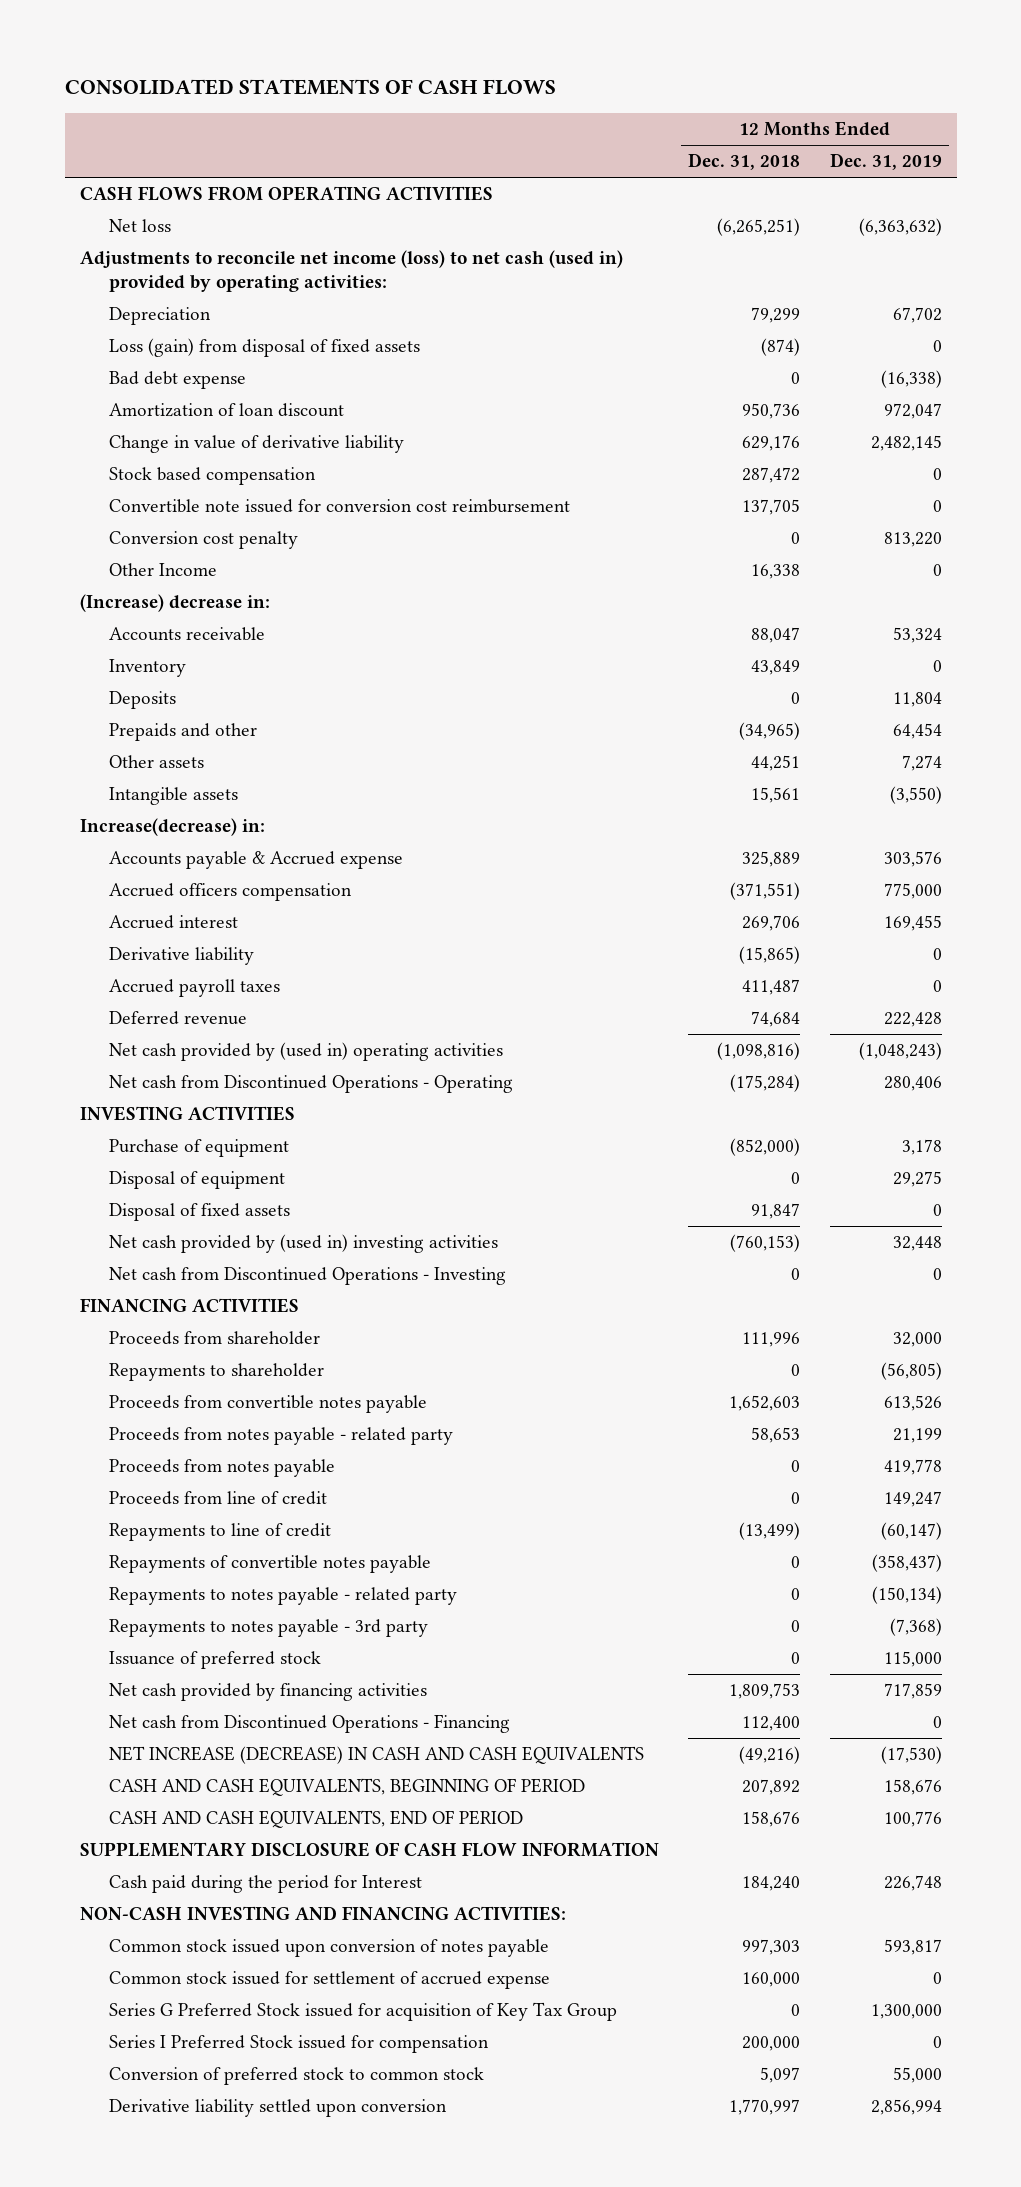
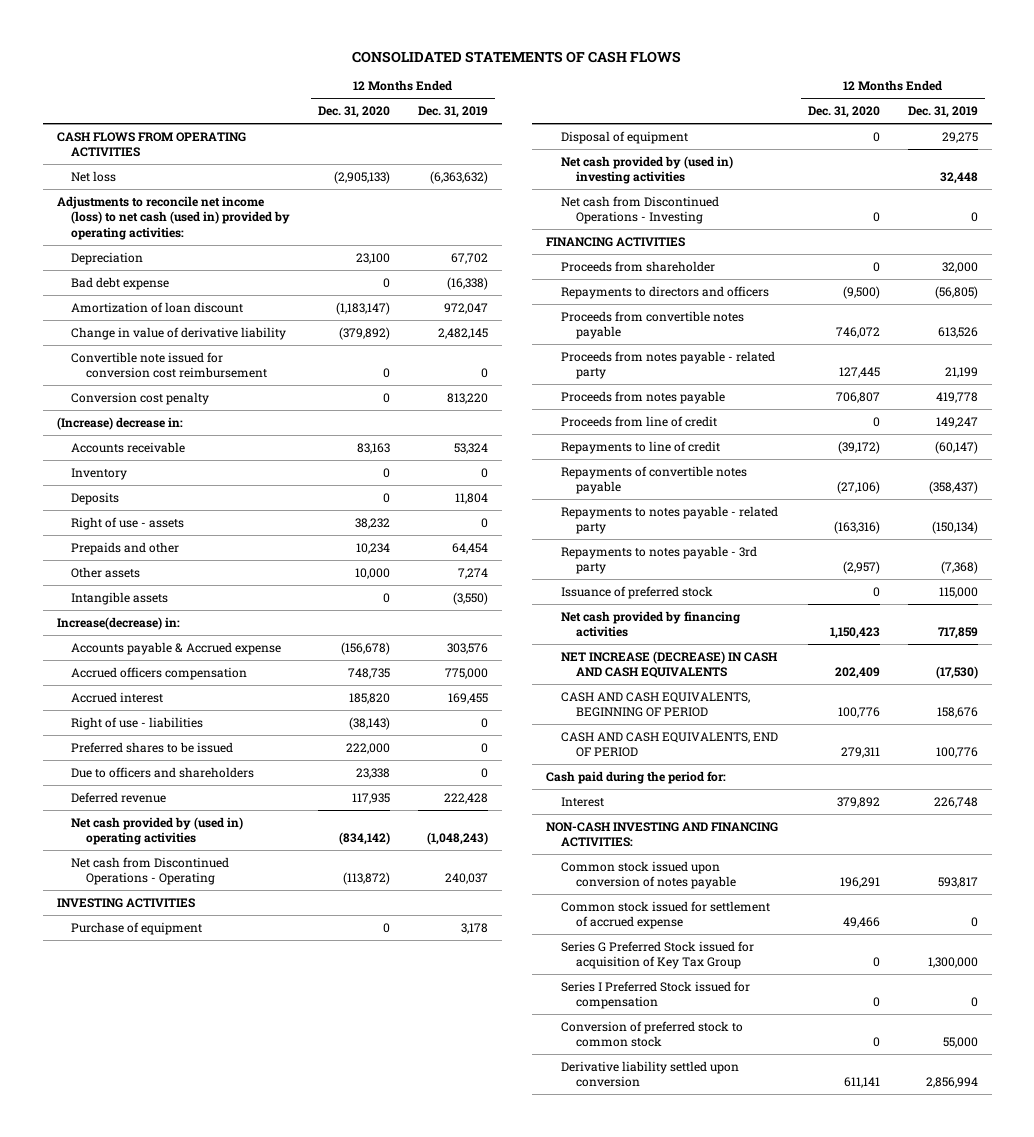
[688,153,801,171] Dec. 31, 2018 -> none
none -> [318,106,391,119] Dec. 31, 2020
[108,338,420,358] Loss (gain) from disposal of fixed assets -> none
[108,467,316,486] Stock based compensation -> none
[108,563,217,577] Other Income -> none
none -> [71,516,185,530] Right of use - assets
[108,947,254,966] Derivative liability -> none
[108,979,280,998] Accrued payroll taxes -> none
none -> [71,716,204,730] Right of use - liabilities
none -> [71,741,234,753] Preferred shares to be issued
none -> [71,766,255,778] Due to officers and shareholders
[883,1076,942,1092] 280,406 -> [444,873,488,885] 240,037
[108,1203,290,1222] Disposal of fixed assets -> none
[108,1363,324,1382] Repayments to shareholder -> [561,285,770,299] Repayments to directors and officers
[108,1714,510,1734] Net cash from Discontinued Operations - Financing -> none
[79,1842,659,1858] SUPPLEMENTARY DISCLOSURE OF CASH FLOW INFORMATION -> none
none -> [546,770,727,784] Cash paid during the period for:
[108,1875,422,1894] Cash paid during the period for Interest -> [561,796,605,807] Interest

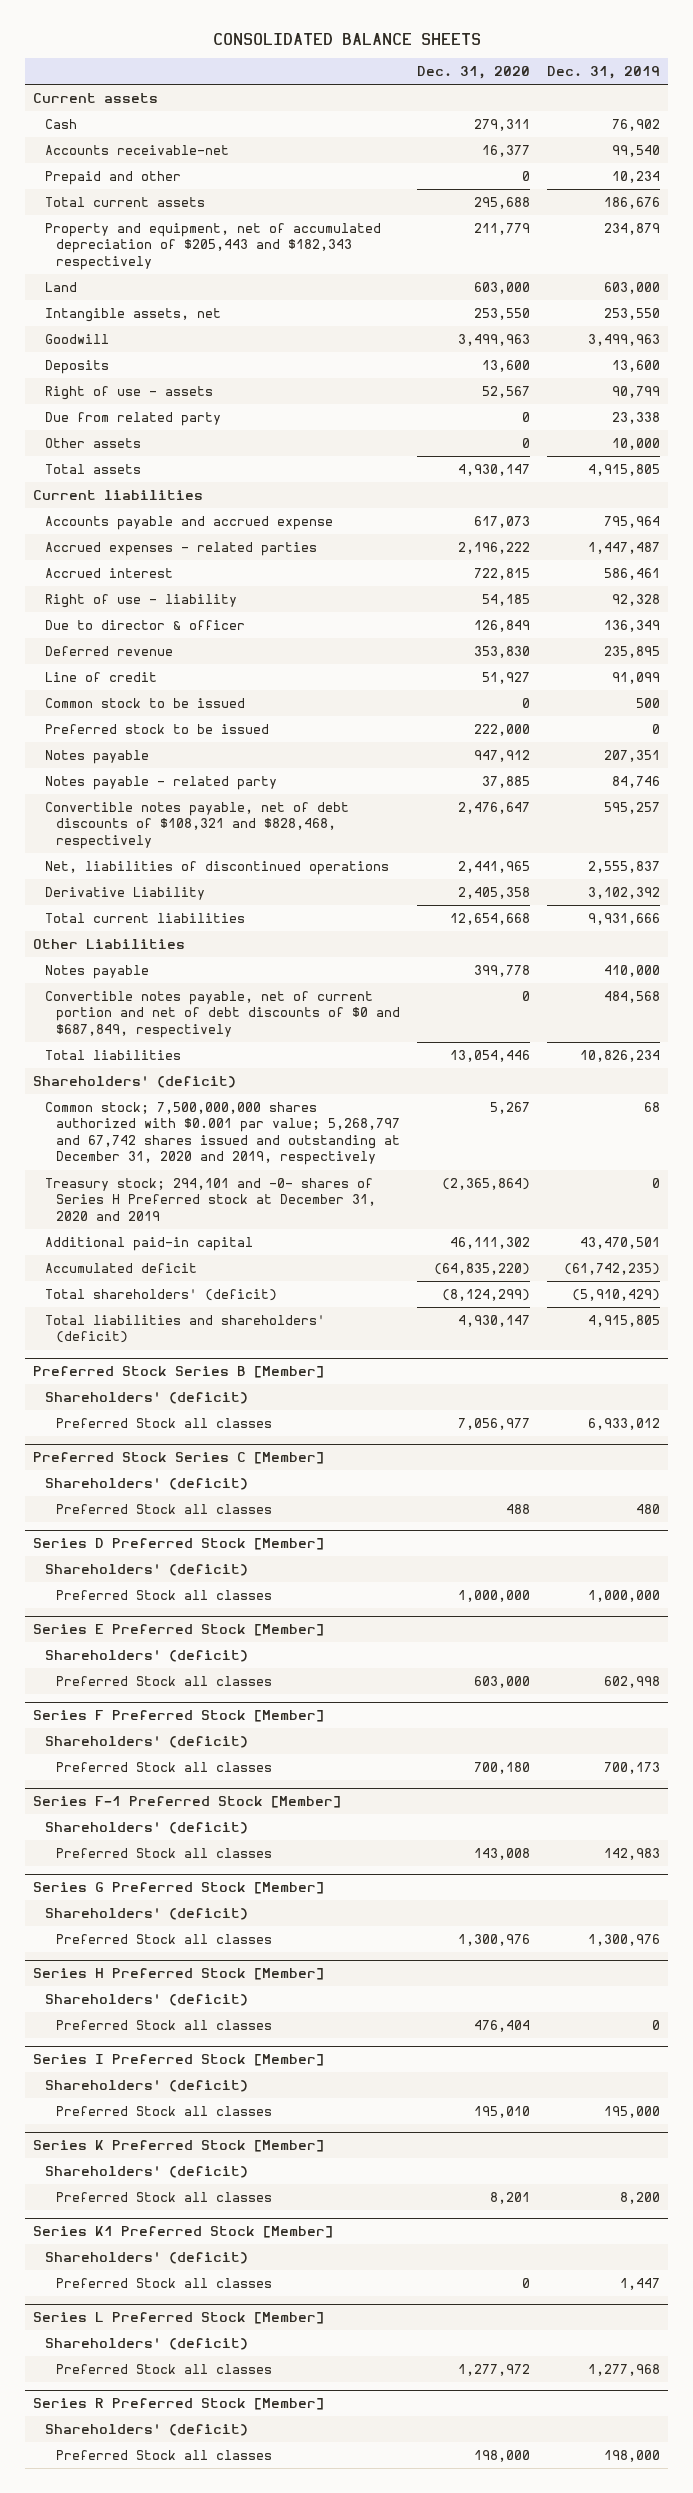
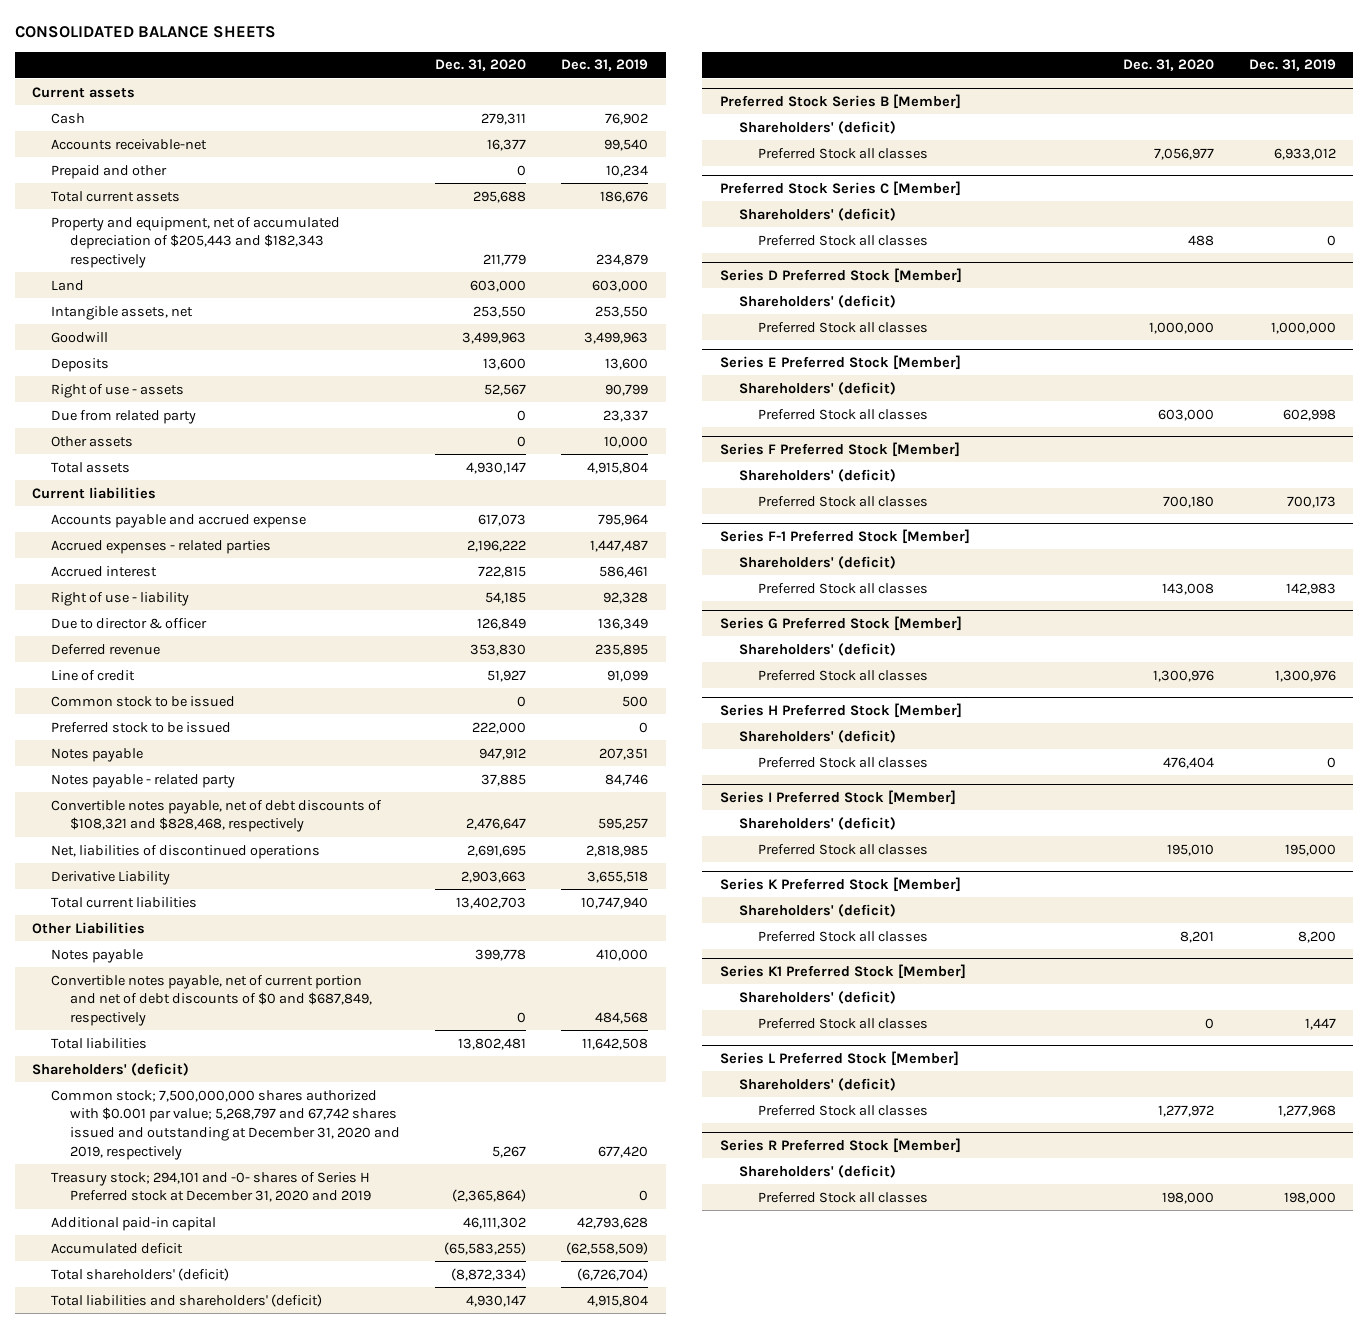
[612,412,661,425] 23,338 -> [603,409,649,422] 23,337
[588,464,661,477] 4,915,805 -> [587,461,649,474] 4,915,804
[458,861,531,874] 2,441,965 -> [467,844,527,857] 2,691,695
[588,861,661,874] 2,555,837 -> [586,844,649,857] 2,818,985
[458,887,531,900] 2,405,358 -> [461,870,527,883] 2,903,663
[588,887,661,900] 3,102,392 -> [587,870,649,883] 3,655,518
[450,913,531,926] 12,654,668 -> [456,896,527,909] 13,402,703
[588,913,661,926] 9,931,666 -> [581,896,649,909] 10,747,940
[450,1050,531,1063] 13,054,446 -> [458,1037,527,1050] 13,802,481
[580,1050,661,1063] 10,826,234 -> [582,1037,649,1050] 11,642,508
[644,1102,661,1113] 68 -> [598,1145,649,1158] 677,420
[580,1237,661,1250] 43,470,501 -> [577,1216,649,1229] 42,793,628
[434,1263,531,1276] (64,835,220) -> [444,1241,527,1255] (65,583,255)
[564,1263,661,1276] (61,742,235) -> [566,1241,649,1255] (62,558,509)
[442,1289,531,1302] (8,124,299) -> [451,1267,527,1281] (8,872,334)
[572,1289,661,1302] (5,910,429) -> [577,1267,649,1281] (6,726,704)
[588,1315,661,1328] 4,915,805 -> [587,1294,649,1307] 4,915,804
[636,1504,661,1515] 480 -> [1326,234,1336,246] 0

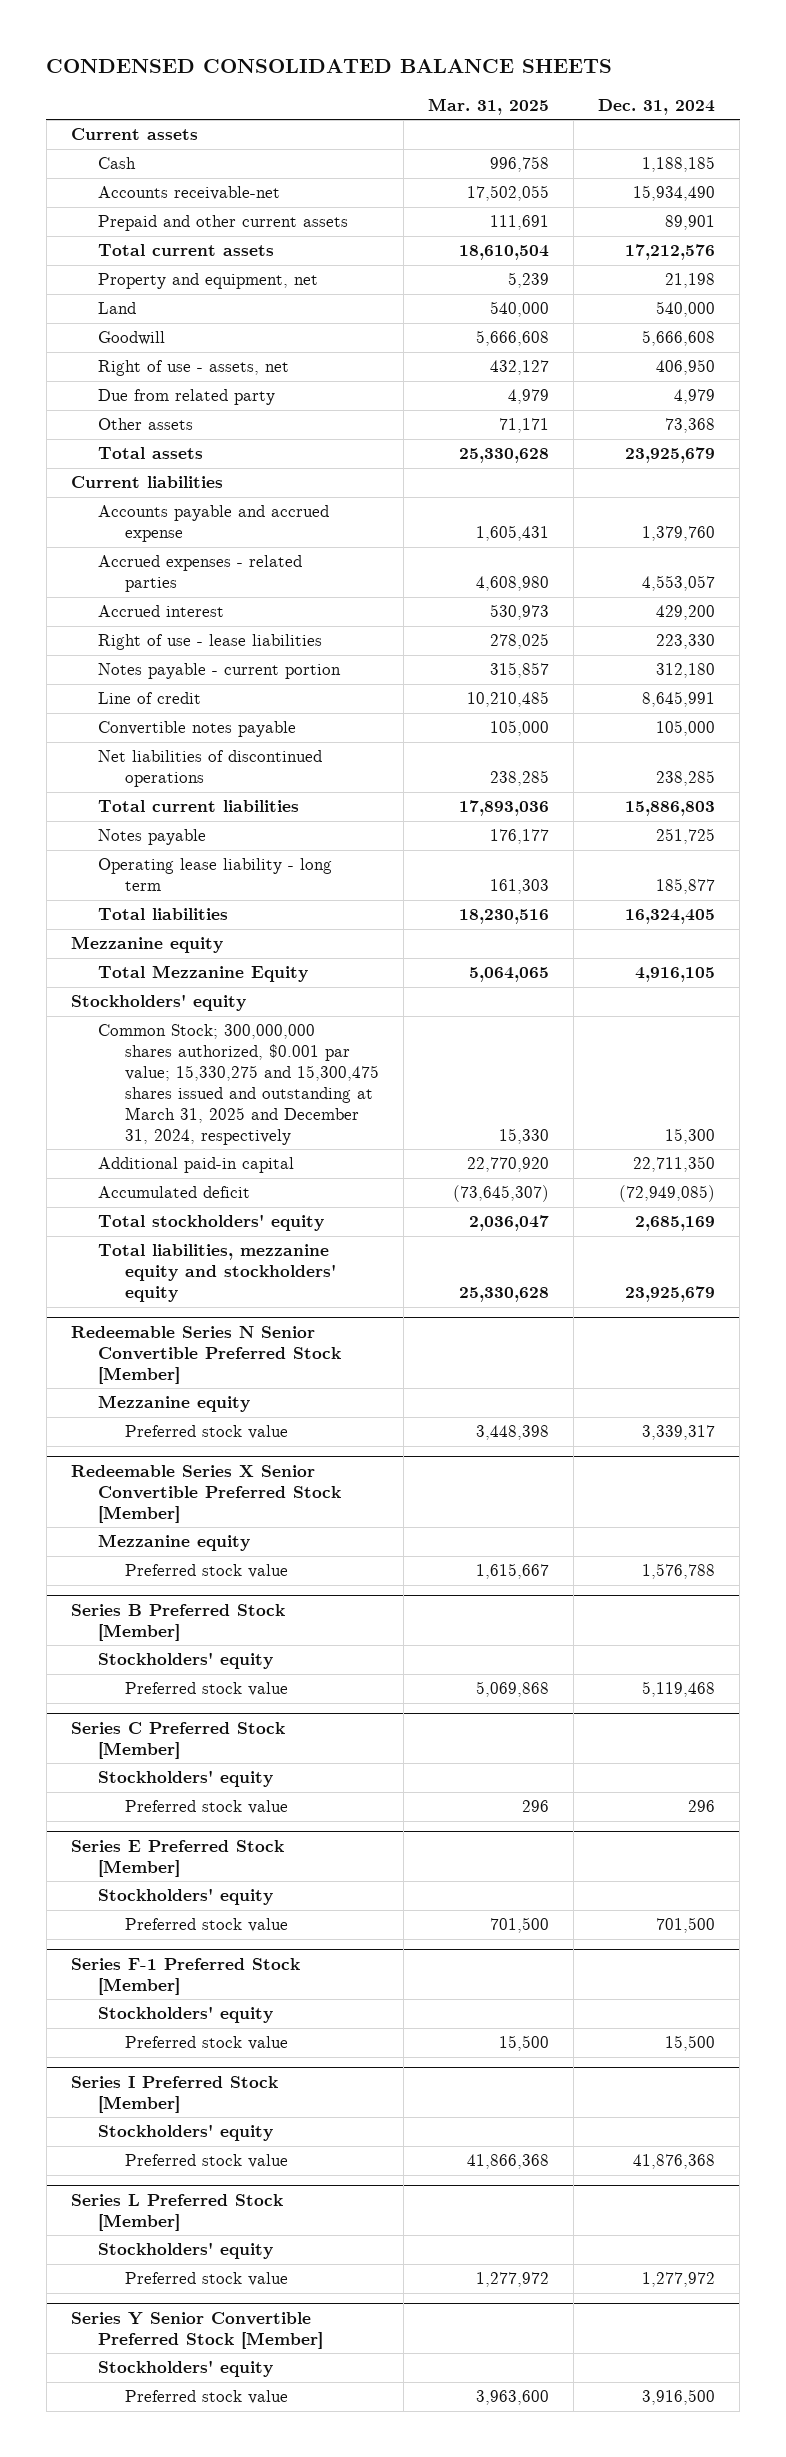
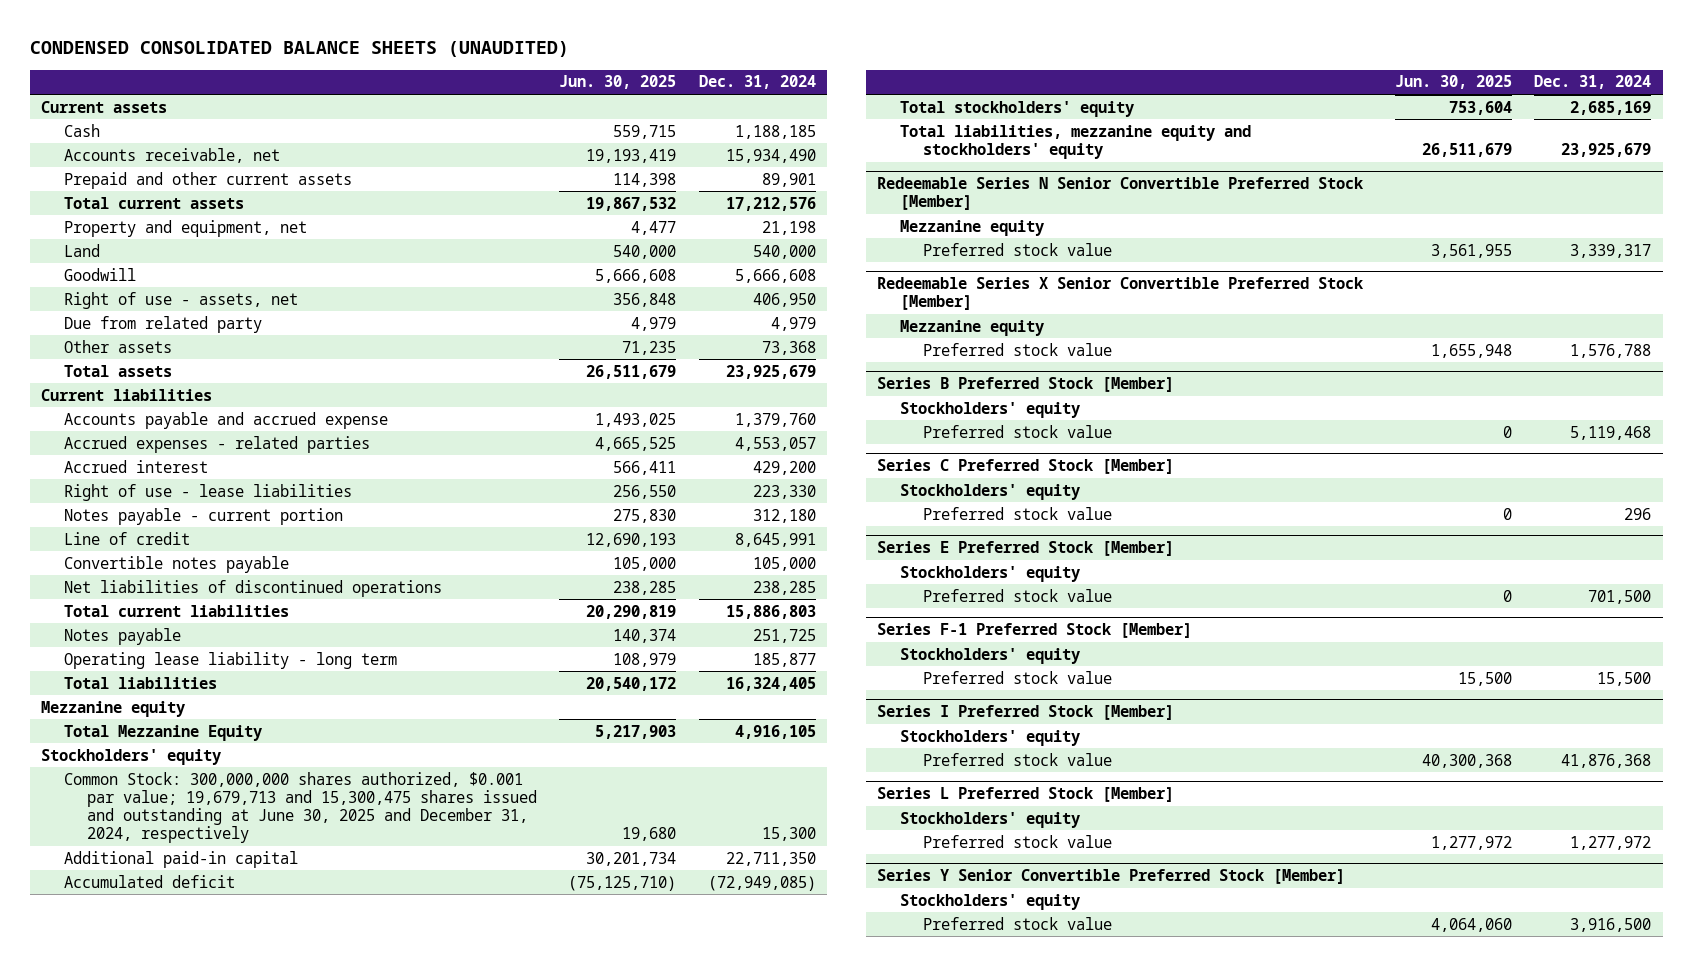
[46,58,613,73] CONDENSED CONSOLIDATED BALANCE SHEETS -> [30,41,570,58] CONDENSED CONSOLIDATED BALANCE SHEETS (UNAUDITED)
[427,97,549,115] Mar. 31, 2025 -> none
none -> [559,75,677,90] Jun. 30, 2025
[97,186,280,201] Accounts receivable-net -> [64,147,281,163] Accounts receivable, net
[97,1024,379,1145] Common Stock; 300,000,000 shares authorized, $0.001 par value; 15,330,275 and 15,300,475 shares issued and outstanding at March 31, 2025 and December 31, 2024, respectively -> [64,771,538,844] Common Stock: 300,000,000 shares authorized, $0.001 par value; 19,679,713 and 15,300,475 shares issued and outstanding at June 30, 2025 and December 31, 2024, respectively

